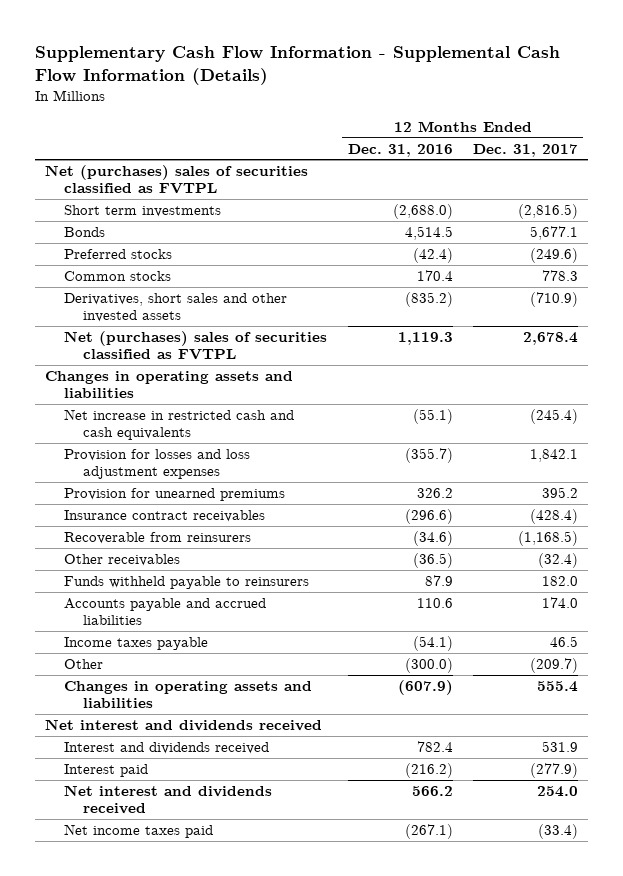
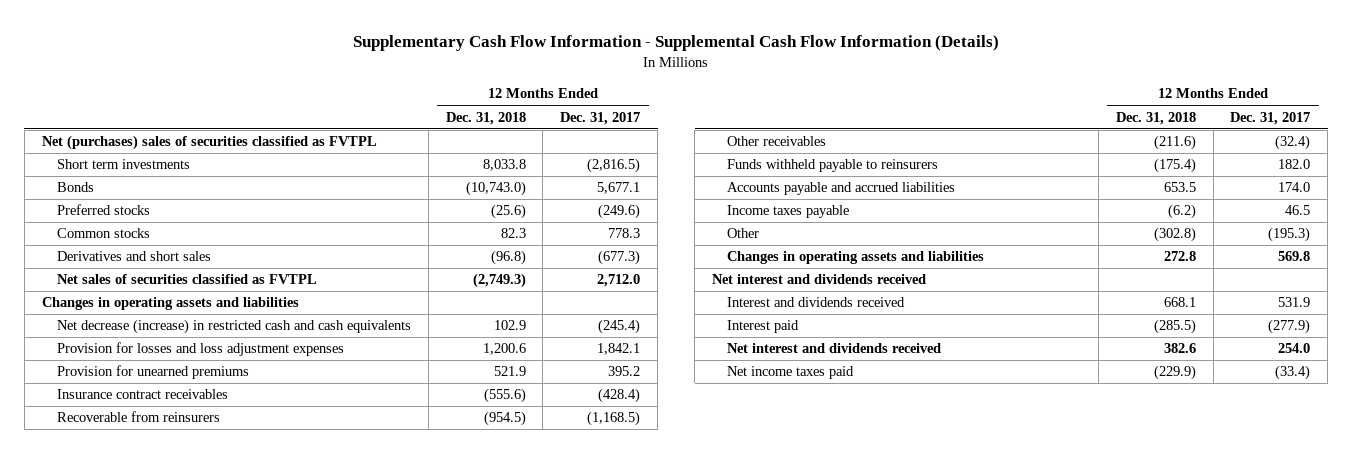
[347,143,453,157] Dec. 31, 2016 -> none
none -> [445,111,526,125] Dec. 31, 2018
[64,292,288,323] Derivatives, short sales and other invested assets -> [56,251,211,262] Derivatives and short sales
[529,291,578,307] (710.9) -> [598,250,641,266] (677.3)
[64,330,328,361] Net (purchases) sales of securities classified as FVTPL -> [56,274,317,285] Net sales of securities classified as FVTPL
[522,331,578,345] 2,678.4 -> [597,274,641,288] 2,712.0
[64,408,295,441] Net increase in restricted cash and cash equivalents -> [56,319,411,335] Net decrease (increase) in restricted cash and cash equivalents
[529,657,578,673] (209.7) -> [1268,227,1311,243] (195.3)
[536,680,578,692] 555.4 -> [1278,251,1311,262] 569.8

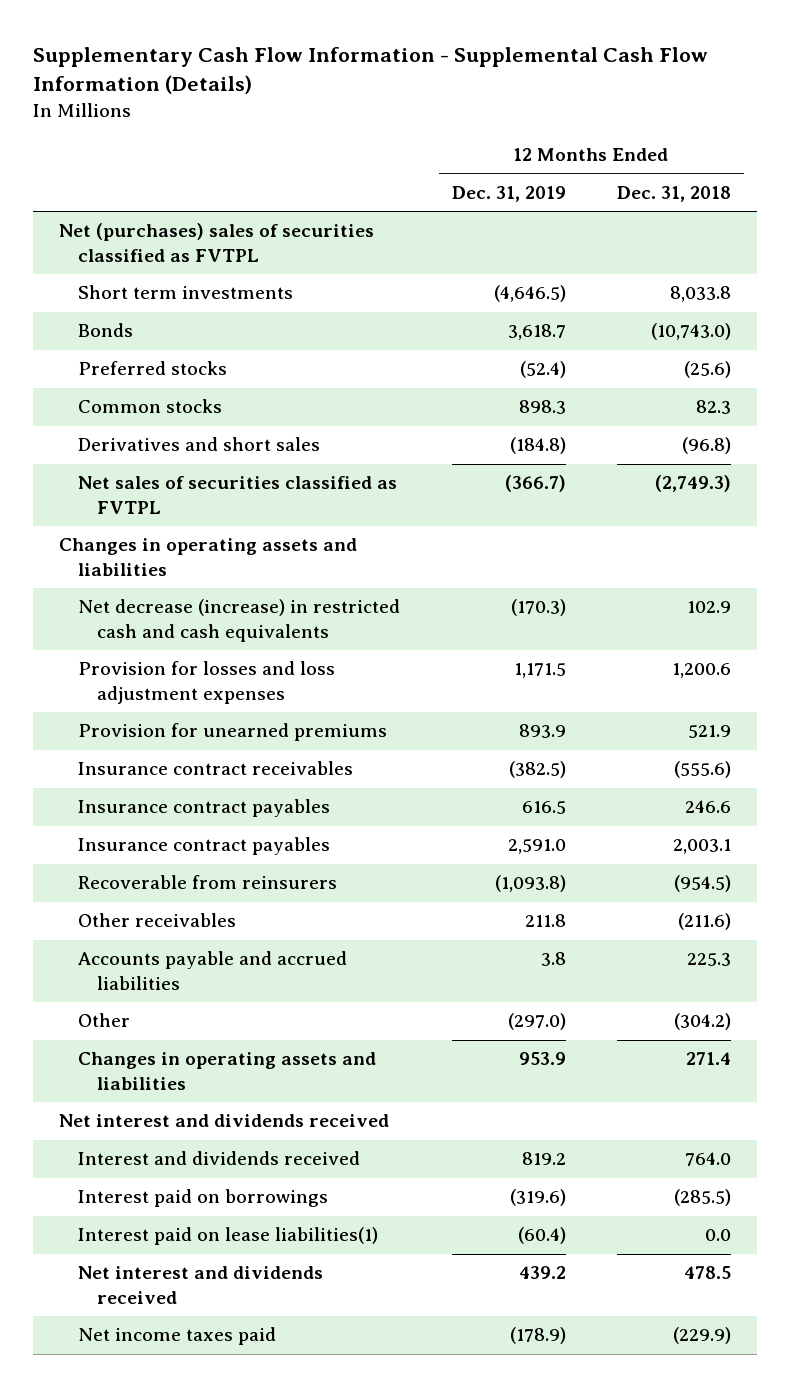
[560,111,641,125] Dec. 31, 2017 -> none
none -> [451,186,566,203] Dec. 31, 2019
none -> [77,799,330,818] Insurance contract payables
none -> [77,837,330,856] Insurance contract payables
[726,159,938,173] Funds withheld payable to reinsurers -> none
[726,205,849,219] Income taxes payable -> none
[1163,182,1196,193] 653.5 -> [687,953,732,967] 225.3
[1153,227,1196,243] (302.8) -> [674,1013,732,1031] (304.2)
[1163,251,1196,262] 272.8 -> [686,1052,732,1066] 271.4
[1163,297,1196,308] 668.1 -> [685,1152,732,1167] 764.0
[726,320,799,334] Interest paid -> [77,1189,328,1208] Interest paid on borrowings
none -> [77,1227,378,1246] Interest paid on lease liabilities(1)
[1163,343,1196,354] 382.6 -> [684,1266,732,1280] 478.5

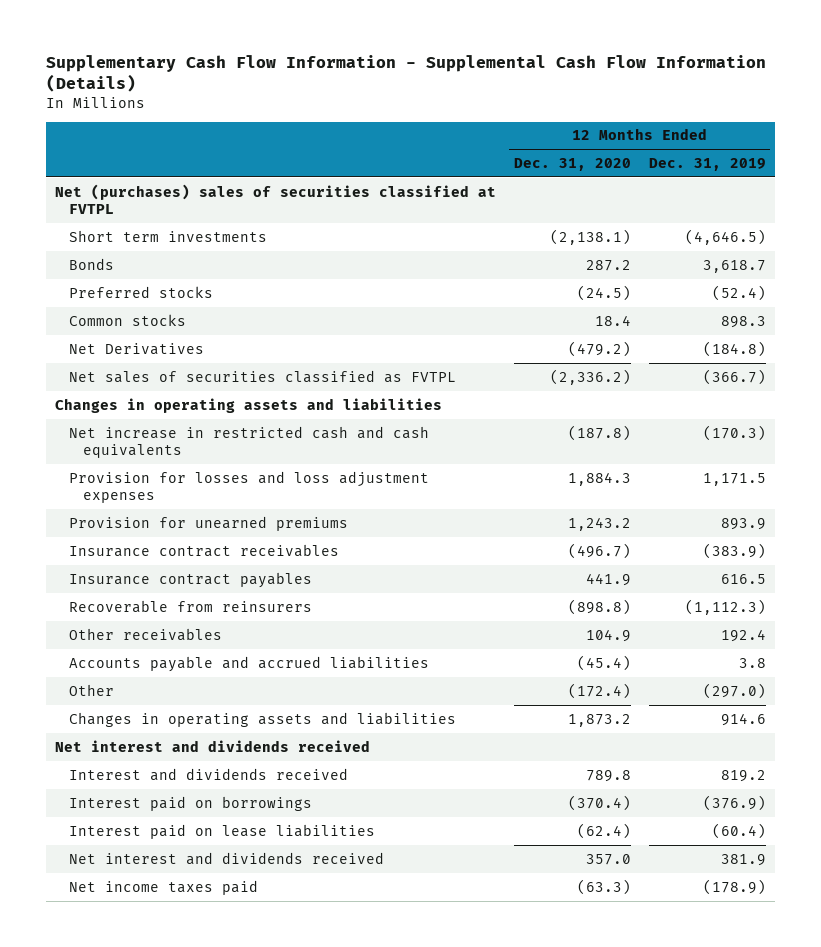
[617,186,732,203] Dec. 31, 2018 -> none
none -> [513,157,631,171] Dec. 31, 2020
[58,223,374,262] Net (purchases) sales of securities classified as FVTPL -> [55,183,497,215] Net (purchases) sales of securities classified at FVTPL
[77,437,320,452] Derivatives and short sales -> [69,342,205,355] Net Derivatives
[77,599,400,642] Net decrease (increase) in restricted cash and cash equivalents -> [69,425,430,459] Net increase in restricted cash and cash equivalents
[508,761,566,779] (382.5) -> [702,542,766,559] (383.9)
[77,837,330,856] Insurance contract payables -> none
[494,875,566,893] (1,093.8) -> [684,598,766,615] (1,112.3)
[524,914,566,928] 211.8 -> [720,628,766,642] 192.4
[518,1052,566,1066] 953.9 -> [720,712,766,726] 914.6
[509,1189,566,1207] (319.6) -> [702,794,766,811] (376.9)
[77,1227,378,1246] Interest paid on lease liabilities(1) -> [69,823,376,839] Interest paid on lease liabilities
[518,1266,566,1280] 439.2 -> [720,853,766,866] 381.9

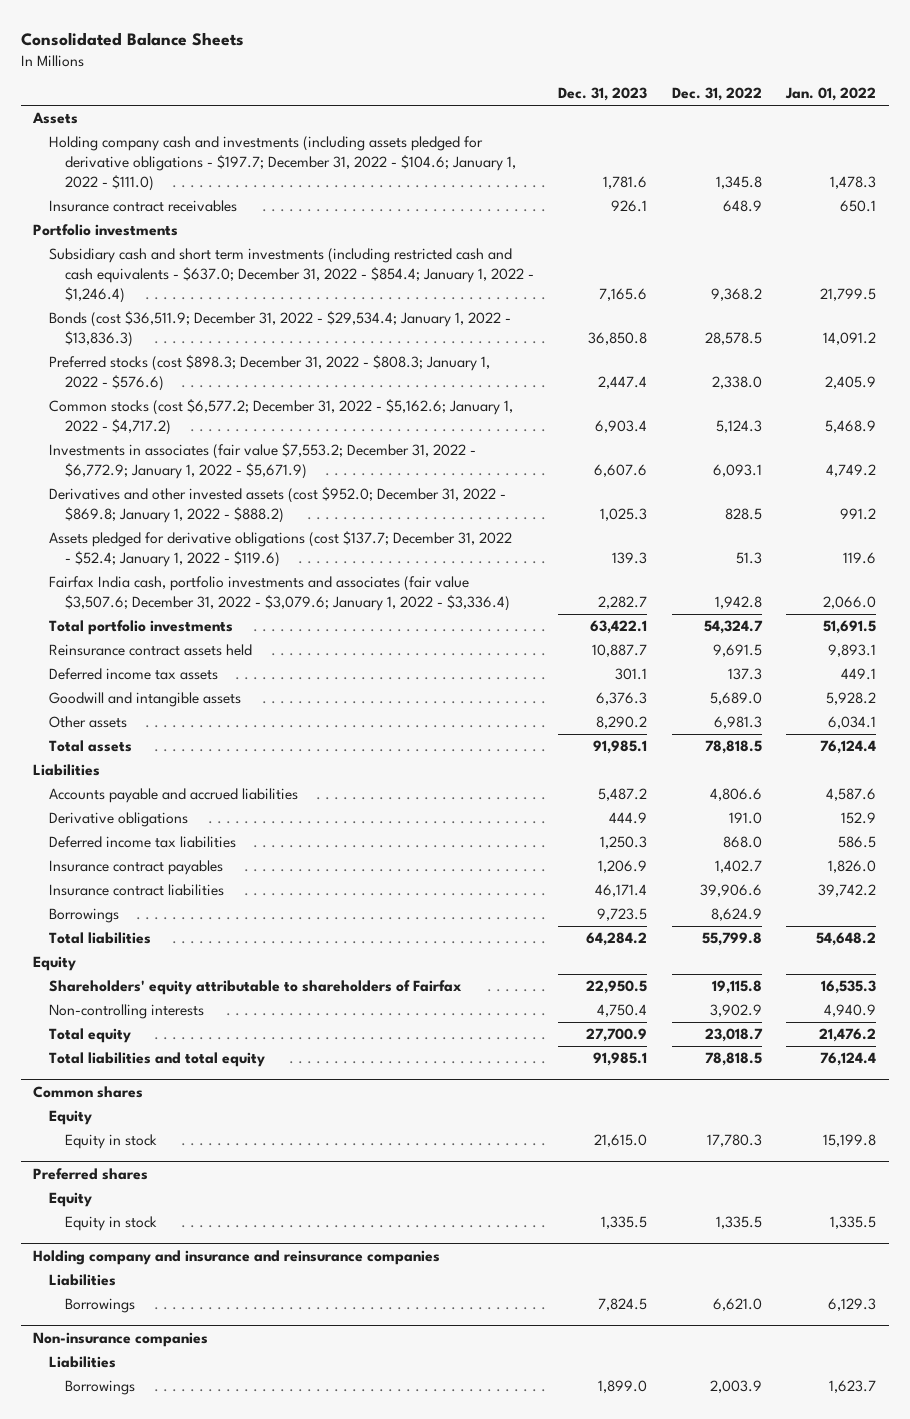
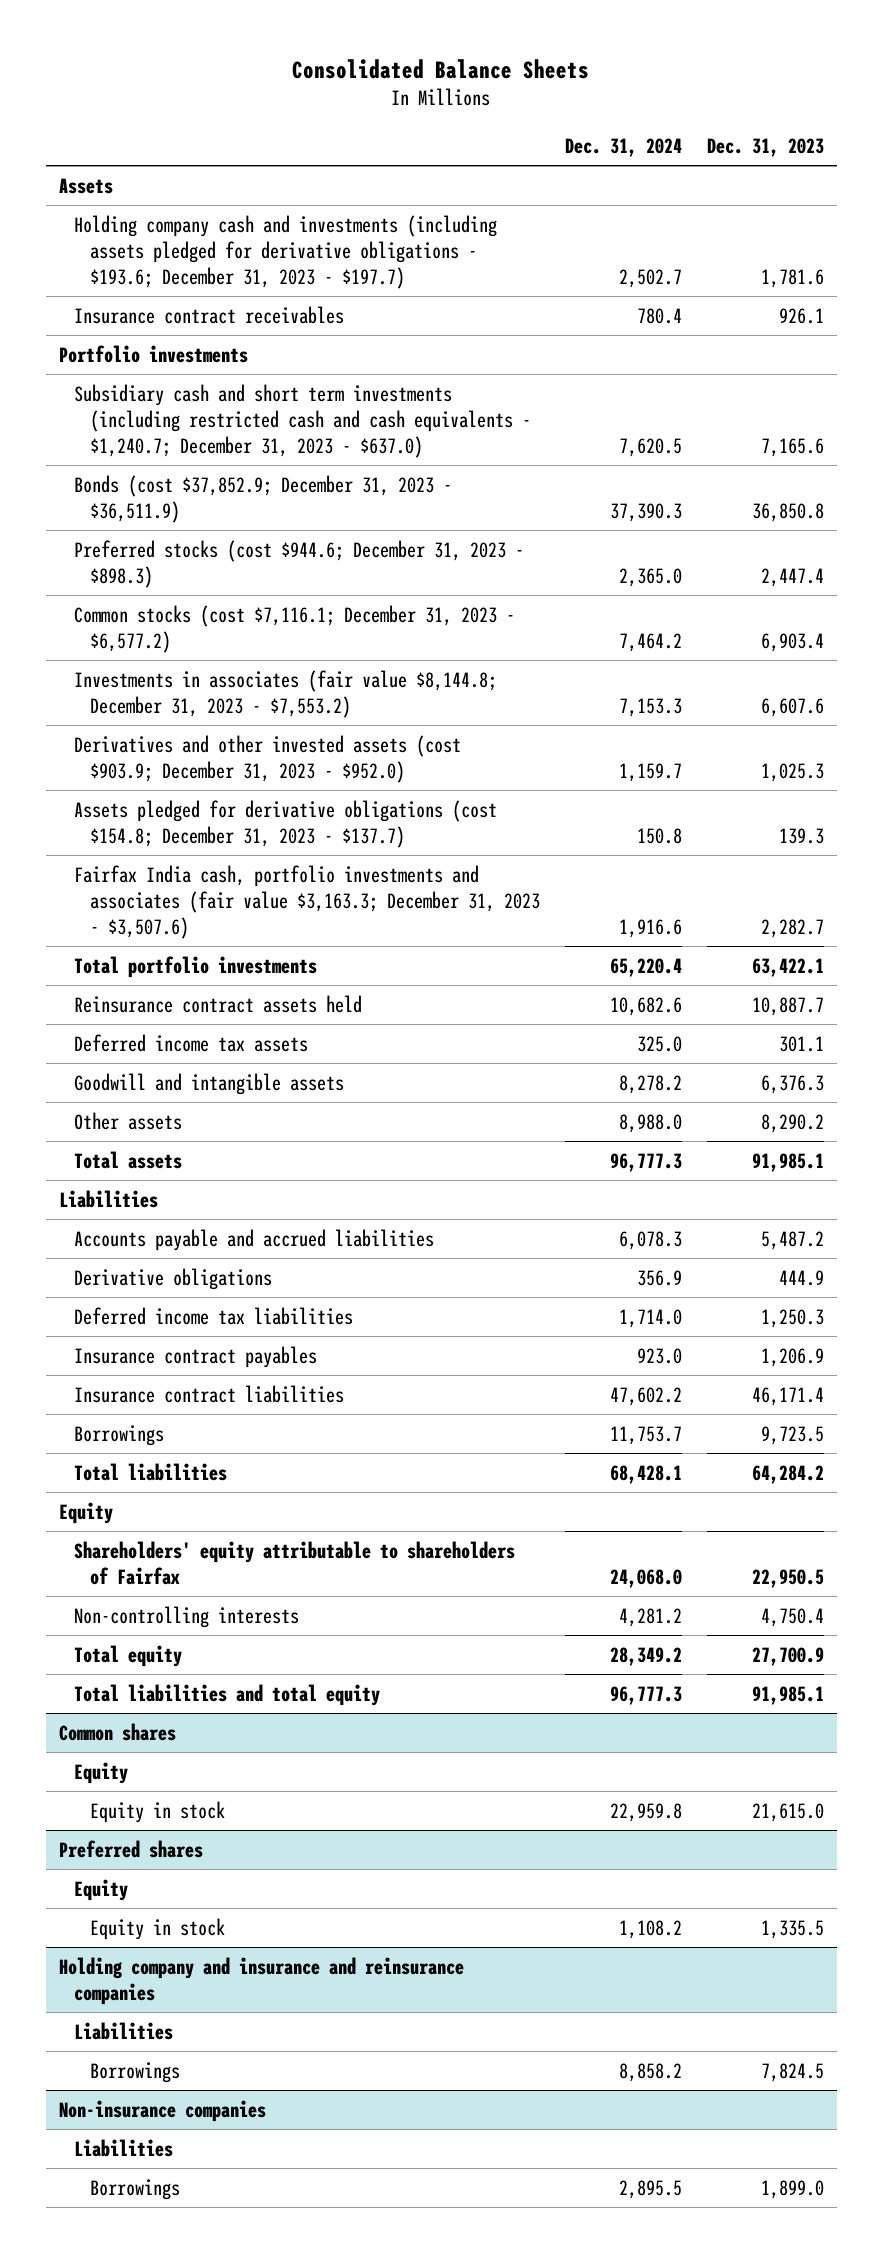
[671,87,762,102] Dec. 31, 2022 -> none
[785,87,877,102] Jan. 01, 2022 -> none
none -> [565,137,683,157] Dec. 31, 2024
[48,136,516,191] Holding company cash and investments (including assets pledged for derivative obligations - $197.7; December 31, 2022 - $104.6; January 1, 2022 - $111.0) -> [74,214,498,289] Holding company cash and investments (including assets pledged for derivative obligations - $193.6; December 31, 2023 - $197.7)
[48,248,534,303] Subsidiary cash and short term investments (including restricted cash and cash equivalents - $637.0; December 31, 2022 - $854.4; January 1, 2022 - $1,246.4) -> [74,383,531,458] Subsidiary cash and short term investments (including restricted cash and cash equivalents - $1,240.7; December 31, 2023 - $637.0)
[48,311,511,347] Bonds (cost $36,511.9; December 31, 2022 - $29,534.4; January 1, 2022 - $13,836.3) -> [74,474,453,523] Bonds (cost $37,852.9; December 31, 2023 - $36,511.9)
[48,355,490,391] Preferred stocks (cost $898.3; December 31, 2022 - $808.3; January 1, 2022 - $576.6) -> [74,539,525,588] Preferred stocks (cost $944.6; December 31, 2023 - $898.3)
[48,399,513,435] Common stocks (cost $6,577.2; December 31, 2022 - $5,162.6; January 1, 2022 - $4,717.2) -> [74,604,516,653] Common stocks (cost $7,116.1; December 31, 2023 - $6,577.2)
[48,443,476,479] Investments in associates (fair value $7,553.2; December 31, 2022 - $6,772.9; January 1, 2022 - $5,671.9) -> [74,669,498,718] Investments in associates (fair value $8,144.8; December 31, 2023 - $7,553.2)
[48,487,506,523] Derivatives and other invested assets (cost $952.0; December 31, 2022 - $869.8; January 1, 2022 - $888.2) -> [74,734,462,783] Derivatives and other invested assets (cost $903.9; December 31, 2023 - $952.0)
[48,531,512,567] Assets pledged for derivative obligations (cost $137.7; December 31, 2022 - $52.4; January 1, 2022 - $119.6) -> [74,799,498,848] Assets pledged for derivative obligations (cost $154.8; December 31, 2023 - $137.7)
[48,576,510,611] Fairfax India cash, portfolio investments and associates (fair value $3,507.6; December 31, 2022 - $3,079.6; January 1, 2022 - $3,336.4) -> [74,864,540,939] Fairfax India cash, portfolio investments and associates (fair value $3,163.3; December 31, 2023 - $3,507.6)

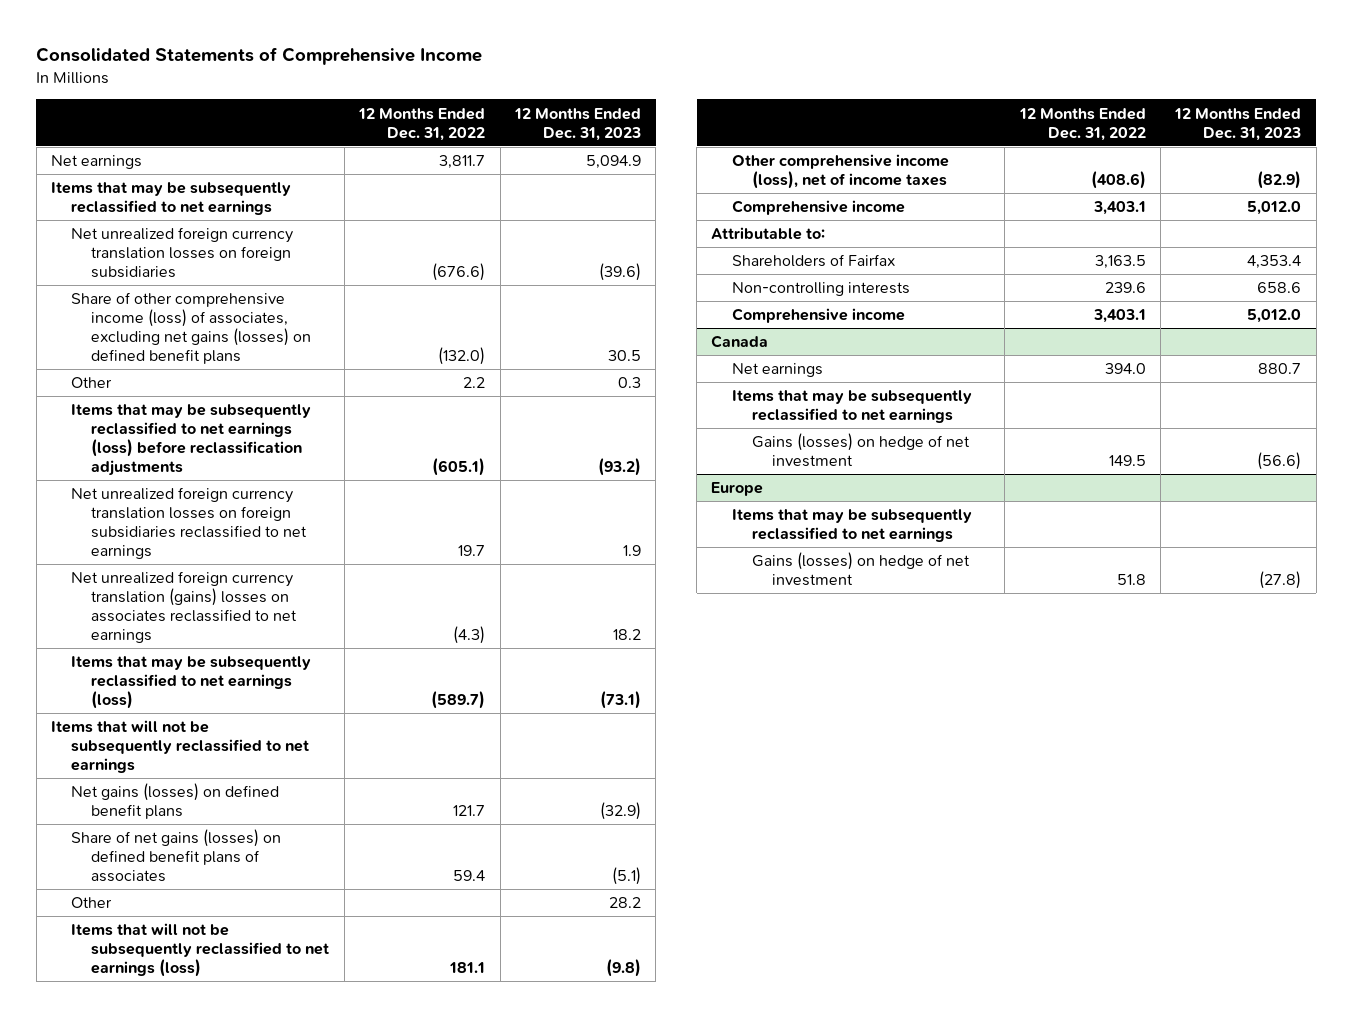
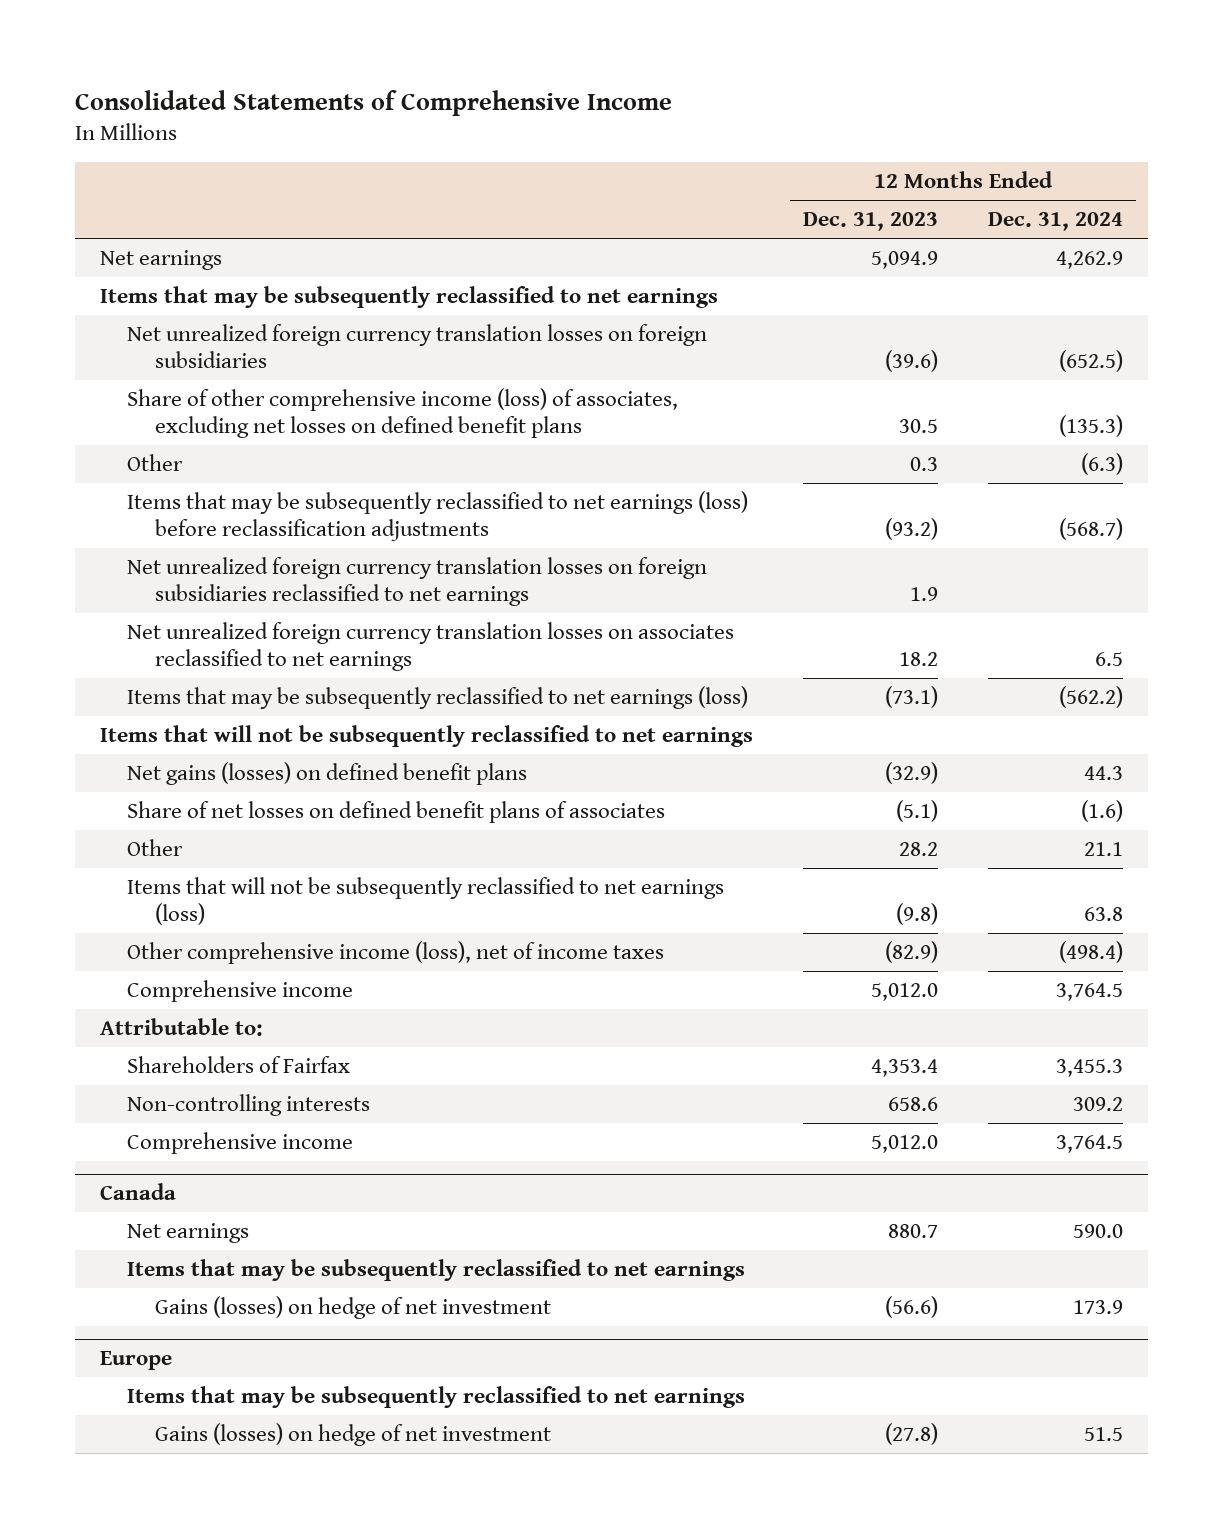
[358,107,486,141] 12 Months Ended Dec. 31, 2022 -> none
none -> [988,212,1124,232] Dec. 31, 2024
[71,292,312,365] Share of other comprehensive income (loss) of associates, excluding net gains (losses) on defined benefit plans -> [127,387,679,438] Share of other comprehensive income (loss) of associates, excluding net losses on defined benefit plans
[71,571,298,644] Net unrealized foreign currency translation (gains) losses on associates reclassified to net earnings -> [127,621,735,671] Net unrealized foreign currency translation losses on associates reclassified to net earnings
[71,829,282,883] Share of net gains (losses) on defined benefit plans of associates -> [127,800,666,823] Share of net losses on defined benefit plans of associates

